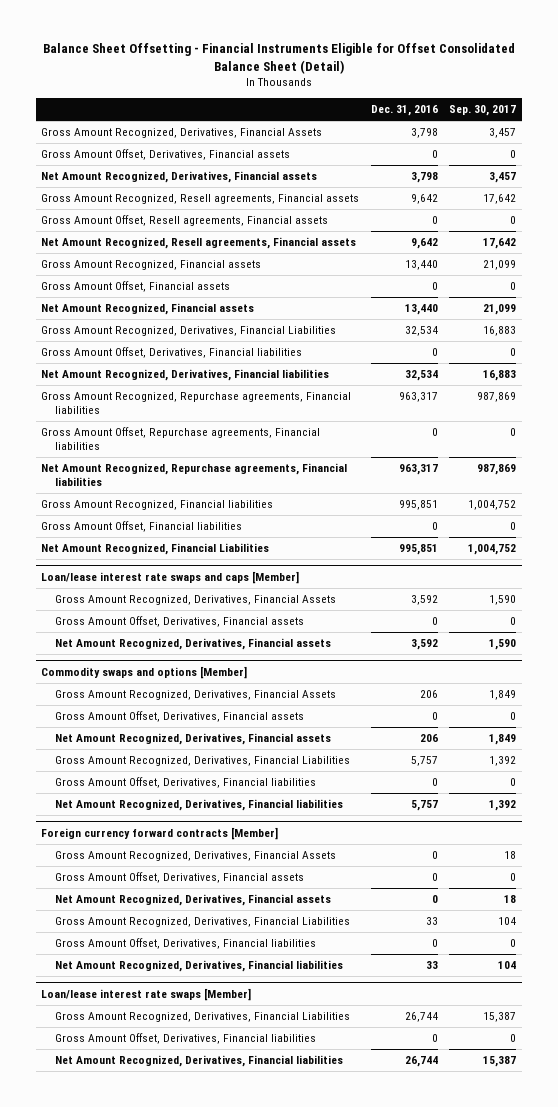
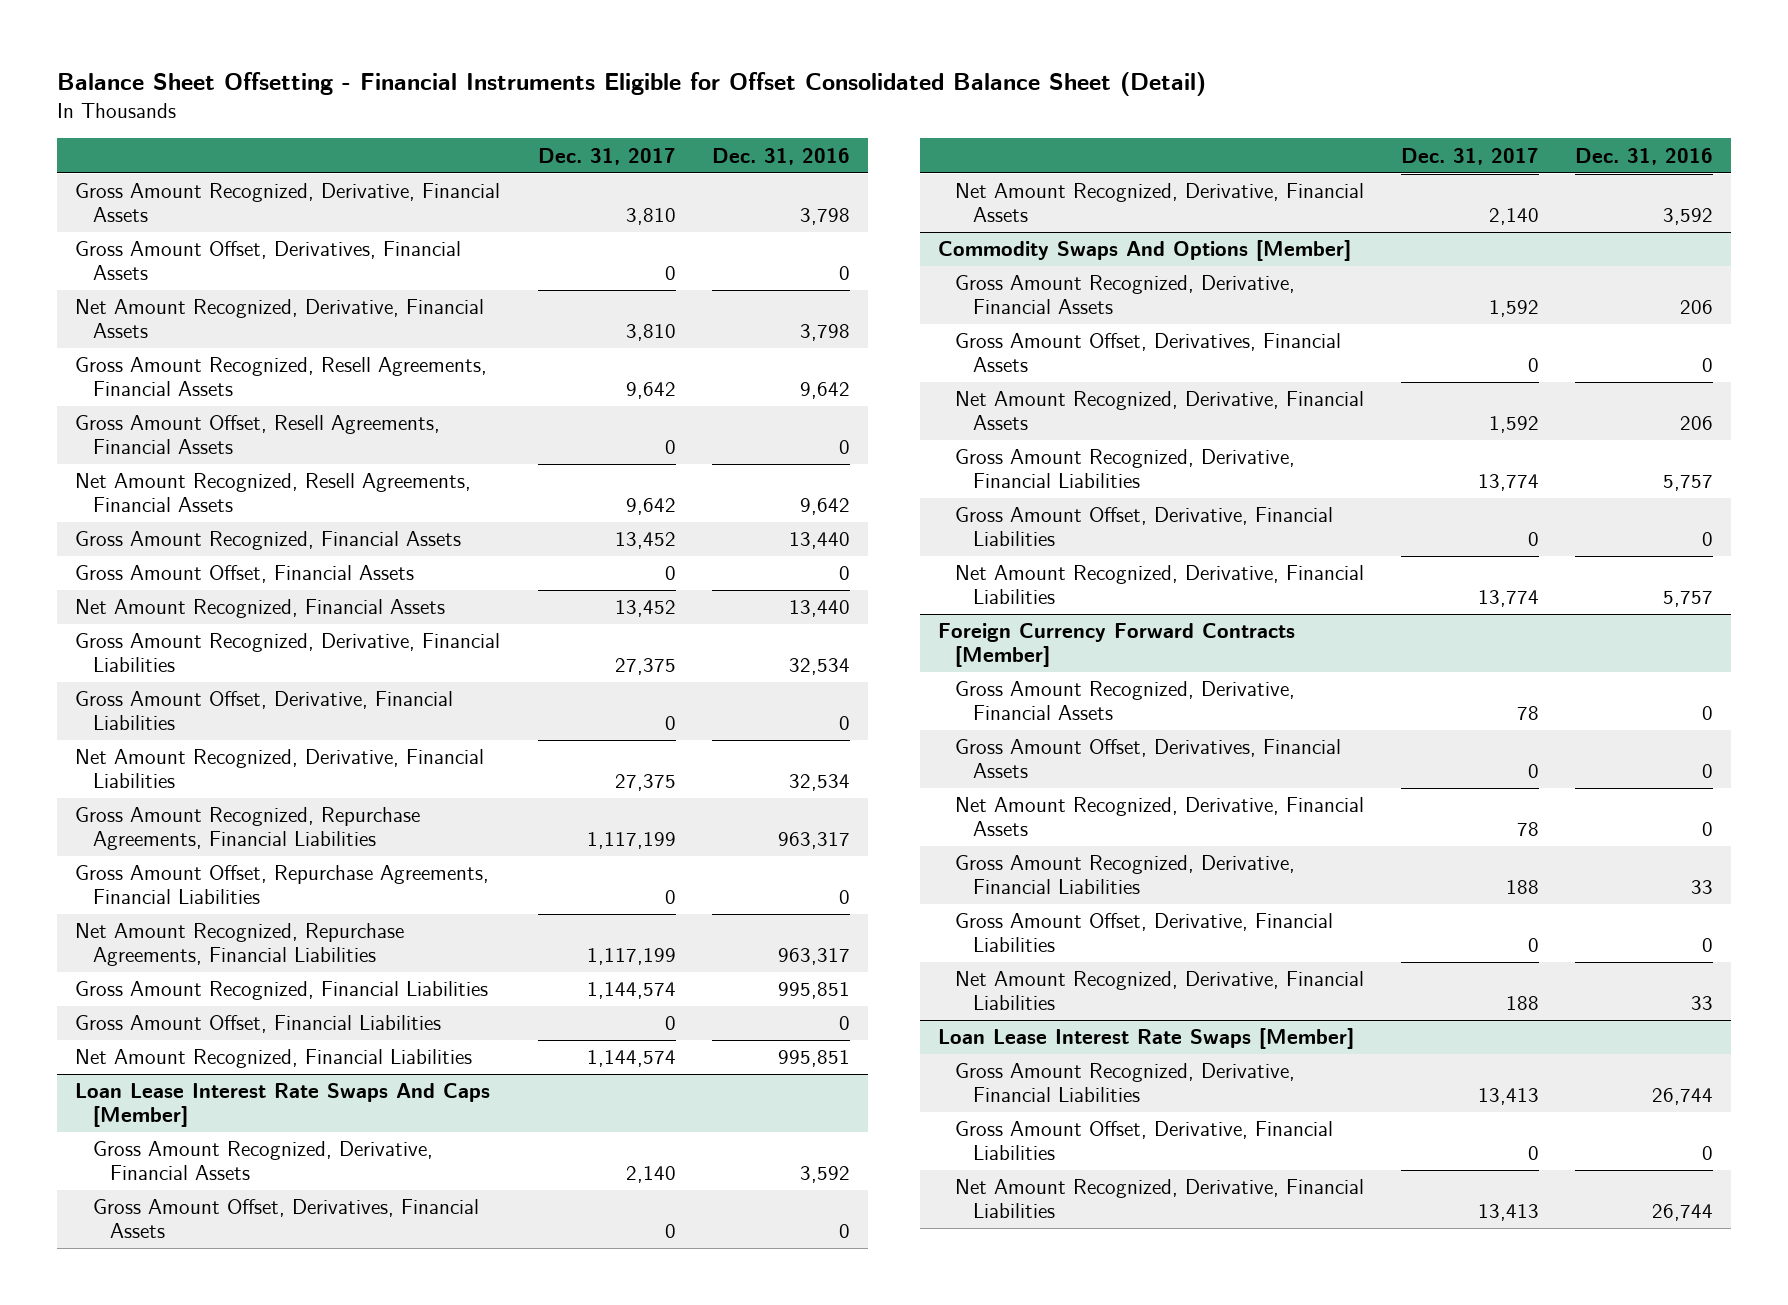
[449,104,517,116] Sep. 30, 2017 -> none
none -> [537,147,676,165] Dec. 31, 2017
[41,128,323,139] Gross Amount Recognized, Derivatives, Financial Assets -> [75,183,501,223] Gross Amount Recognized, Derivative, Financial Assets
[41,149,291,161] Gross Amount Offset, Derivatives, Financial assets -> [75,241,462,281] Gross Amount Offset, Derivatives, Financial Assets
[41,171,318,184] Net Amount Recognized, Derivatives, Financial assets -> [75,299,485,339] Net Amount Recognized, Derivative, Financial Assets
[41,194,360,205] Gross Amount Recognized, Resell agreements, Financial assets -> [75,357,488,397] Gross Amount Recognized, Resell Agreements, Financial Assets
[41,215,329,227] Gross Amount Offset, Resell agreements, Financial assets -> [75,415,441,455] Gross Amount Offset, Resell Agreements, Financial Assets
[41,237,357,250] Net Amount Recognized, Resell agreements, Financial assets -> [75,473,472,513] Net Amount Recognized, Resell Agreements, Financial Assets
[41,260,262,271] Gross Amount Recognized, Financial assets -> [75,531,462,551] Gross Amount Recognized, Financial Assets
[41,281,231,293] Gross Amount Offset, Financial assets -> [75,565,415,584] Gross Amount Offset, Financial Assets
[41,303,255,316] Net Amount Recognized, Financial assets -> [75,599,446,619] Net Amount Recognized, Financial Assets
[41,326,337,337] Gross Amount Recognized, Derivatives, Financial Liabilities -> [75,633,501,673] Gross Amount Recognized, Derivative, Financial Liabilities
[41,347,303,359] Gross Amount Offset, Derivatives, Financial liabilities -> [75,691,454,731] Gross Amount Offset, Derivative, Financial Liabilities
[41,369,330,382] Net Amount Recognized, Derivatives, Financial liabilities -> [75,749,485,789] Net Amount Recognized, Derivative, Financial Liabilities
[41,392,352,414] Gross Amount Recognized, Repurchase agreements, Financial liabilities -> [75,807,421,851] Gross Amount Recognized, Repurchase Agreements, Financial Liabilities
[41,427,321,450] Gross Amount Offset, Repurchase agreements, Financial liabilities -> [75,865,490,905] Gross Amount Offset, Repurchase Agreements, Financial Liabilities
[41,463,348,486] Net Amount Recognized, Repurchase agreements, Financial liabilities -> [75,923,405,967] Net Amount Recognized, Repurchase Agreements, Financial Liabilities
[41,500,274,511] Gross Amount Recognized, Financial liabilities -> [75,981,489,1001] Gross Amount Recognized, Financial Liabilities
[41,521,243,533] Gross Amount Offset, Financial liabilities -> [75,1015,442,1034] Gross Amount Offset, Financial Liabilities
[41,571,300,585] Loan/lease interest rate swaps and caps [Member] -> [75,1083,491,1128] Loan Lease Interest Rate Swaps And Caps [Member]
[55,595,337,606] Gross Amount Recognized, Derivatives, Financial Assets -> [92,1141,433,1181] Gross Amount Recognized, Derivative, Financial Assets
[55,616,305,628] Gross Amount Offset, Derivatives, Financial assets -> [92,1199,479,1239] Gross Amount Offset, Derivatives, Financial Assets
[55,638,332,651] Net Amount Recognized, Derivatives, Financial assets -> [955,183,1365,223] Net Amount Recognized, Derivative, Financial Assets
[41,666,248,680] Commodity swaps and options [Member] -> [938,240,1352,262] Commodity Swaps And Options [Member]
[55,690,337,701] Gross Amount Recognized, Derivatives, Financial Assets -> [955,275,1296,315] Gross Amount Recognized, Derivative, Financial Assets
[55,711,305,723] Gross Amount Offset, Derivatives, Financial assets -> [955,333,1342,373] Gross Amount Offset, Derivatives, Financial Assets
[55,733,332,746] Net Amount Recognized, Derivatives, Financial assets -> [955,391,1365,431] Net Amount Recognized, Derivative, Financial Assets
[55,756,351,767] Gross Amount Recognized, Derivatives, Financial Liabilities -> [955,449,1296,489] Gross Amount Recognized, Derivative, Financial Liabilities
[55,777,317,789] Gross Amount Offset, Derivatives, Financial liabilities -> [955,507,1334,547] Gross Amount Offset, Derivative, Financial Liabilities
[55,799,344,812] Net Amount Recognized, Derivatives, Financial liabilities -> [955,565,1365,605] Net Amount Recognized, Derivative, Financial Liabilities
[41,827,279,841] Foreign currency forward contracts [Member] -> [938,623,1296,668] Foreign Currency Forward Contracts [Member]
[55,851,337,862] Gross Amount Recognized, Derivatives, Financial Assets -> [955,681,1296,721] Gross Amount Recognized, Derivative, Financial Assets
[55,872,305,884] Gross Amount Offset, Derivatives, Financial assets -> [955,739,1342,779] Gross Amount Offset, Derivatives, Financial Assets
[55,894,332,907] Net Amount Recognized, Derivatives, Financial assets -> [955,797,1365,837] Net Amount Recognized, Derivative, Financial Assets
[55,917,351,928] Gross Amount Recognized, Derivatives, Financial Liabilities -> [955,855,1296,895] Gross Amount Recognized, Derivative, Financial Liabilities
[55,938,317,950] Gross Amount Offset, Derivatives, Financial liabilities -> [955,913,1334,953] Gross Amount Offset, Derivative, Financial Liabilities
[55,960,344,973] Net Amount Recognized, Derivatives, Financial liabilities -> [955,971,1365,1011] Net Amount Recognized, Derivative, Financial Liabilities
[41,988,252,1002] Loan/lease interest rate swaps [Member] -> [938,1028,1355,1050] Loan Lease Interest Rate Swaps [Member]
[55,1012,351,1023] Gross Amount Recognized, Derivatives, Financial Liabilities -> [955,1063,1296,1103] Gross Amount Recognized, Derivative, Financial Liabilities
[55,1033,317,1045] Gross Amount Offset, Derivatives, Financial liabilities -> [955,1121,1334,1161] Gross Amount Offset, Derivative, Financial Liabilities
[55,1055,344,1068] Net Amount Recognized, Derivatives, Financial liabilities -> [955,1179,1365,1219] Net Amount Recognized, Derivative, Financial Liabilities

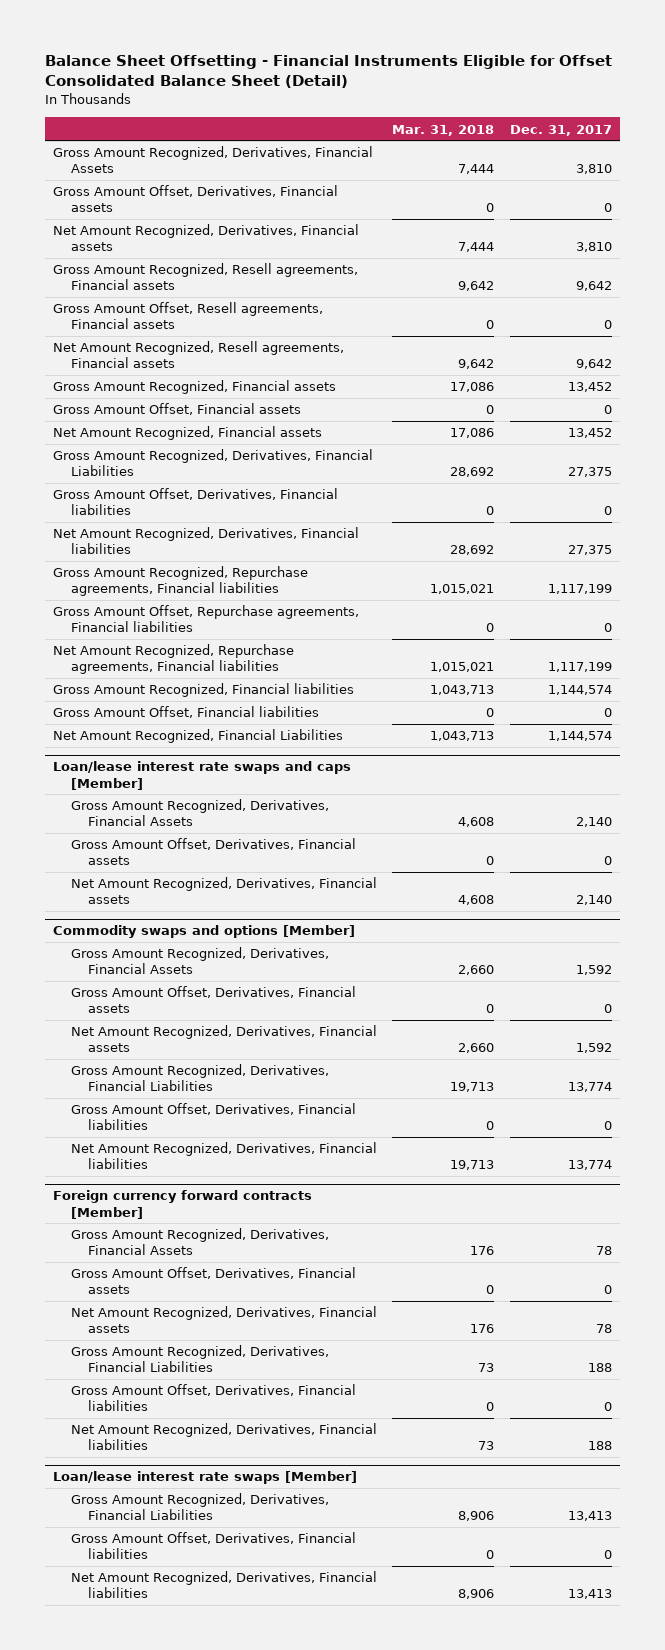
[711,147,850,165] Dec. 31, 2016 -> none
none -> [392,124,495,136] Mar. 31, 2018
[75,183,501,223] Gross Amount Recognized, Derivative, Financial Assets -> [53,146,374,174] Gross Amount Recognized, Derivatives, Financial Assets
[75,241,462,281] Gross Amount Offset, Derivatives, Financial Assets -> [53,185,339,213] Gross Amount Offset, Derivatives, Financial assets
[75,299,485,339] Net Amount Recognized, Derivative, Financial Assets -> [53,224,360,252] Net Amount Recognized, Derivatives, Financial assets
[75,357,488,397] Gross Amount Recognized, Resell Agreements, Financial Assets -> [53,263,359,291] Gross Amount Recognized, Resell agreements, Financial assets
[75,415,441,455] Gross Amount Offset, Resell Agreements, Financial Assets -> [53,302,324,330] Gross Amount Offset, Resell agreements, Financial assets
[75,473,472,513] Net Amount Recognized, Resell Agreements, Financial Assets -> [53,341,345,369] Net Amount Recognized, Resell agreements, Financial assets
[75,531,462,551] Gross Amount Recognized, Financial Assets -> [53,380,337,395] Gross Amount Recognized, Financial assets
[75,565,415,584] Gross Amount Offset, Financial Assets -> [53,403,302,416] Gross Amount Offset, Financial assets
[75,599,446,619] Net Amount Recognized, Financial Assets -> [53,426,323,441] Net Amount Recognized, Financial assets
[75,633,501,673] Gross Amount Recognized, Derivative, Financial Liabilities -> [53,449,374,477] Gross Amount Recognized, Derivatives, Financial Liabilities
[75,691,454,731] Gross Amount Offset, Derivative, Financial Liabilities -> [53,488,339,516] Gross Amount Offset, Derivatives, Financial liabilities
[75,749,485,789] Net Amount Recognized, Derivative, Financial Liabilities -> [53,527,360,555] Net Amount Recognized, Derivatives, Financial liabilities
[75,807,421,851] Gross Amount Recognized, Repurchase Agreements, Financial Liabilities -> [53,566,309,597] Gross Amount Recognized, Repurchase agreements, Financial liabilities
[75,865,490,905] Gross Amount Offset, Repurchase Agreements, Financial Liabilities -> [53,605,360,633] Gross Amount Offset, Repurchase agreements, Financial liabilities
[75,923,405,967] Net Amount Recognized, Repurchase Agreements, Financial Liabilities -> [53,644,295,675] Net Amount Recognized, Repurchase agreements, Financial liabilities
[75,981,489,1001] Gross Amount Recognized, Financial Liabilities -> [53,683,355,698] Gross Amount Recognized, Financial liabilities
[75,1015,442,1034] Gross Amount Offset, Financial Liabilities -> [53,706,320,719] Gross Amount Offset, Financial liabilities
[75,1083,491,1128] Loan Lease Interest Rate Swaps And Caps [Member] -> [53,761,352,790] Loan/lease interest rate swaps and caps [Member]
[92,1141,433,1181] Gross Amount Recognized, Derivative, Financial Assets -> [70,799,329,827] Gross Amount Recognized, Derivatives, Financial Assets
[92,1199,479,1239] Gross Amount Offset, Derivatives, Financial Assets -> [70,838,356,866] Gross Amount Offset, Derivatives, Financial assets
[955,183,1365,223] Net Amount Recognized, Derivative, Financial Assets -> [70,877,377,905] Net Amount Recognized, Derivatives, Financial assets
[938,240,1352,262] Commodity Swaps And Options [Member] -> [53,925,356,939] Commodity swaps and options [Member]
[955,275,1296,315] Gross Amount Recognized, Derivative, Financial Assets -> [70,947,329,975] Gross Amount Recognized, Derivatives, Financial Assets
[955,333,1342,373] Gross Amount Offset, Derivatives, Financial Assets -> [70,986,356,1014] Gross Amount Offset, Derivatives, Financial assets
[955,391,1365,431] Net Amount Recognized, Derivative, Financial Assets -> [70,1025,377,1053] Net Amount Recognized, Derivatives, Financial assets
[955,449,1296,489] Gross Amount Recognized, Derivative, Financial Liabilities -> [70,1064,329,1092] Gross Amount Recognized, Derivatives, Financial Liabilities
[955,507,1334,547] Gross Amount Offset, Derivative, Financial Liabilities -> [70,1103,356,1131] Gross Amount Offset, Derivatives, Financial liabilities
[955,565,1365,605] Net Amount Recognized, Derivative, Financial Liabilities -> [70,1142,377,1170] Net Amount Recognized, Derivatives, Financial liabilities
[938,623,1296,668] Foreign Currency Forward Contracts [Member] -> [53,1190,313,1219] Foreign currency forward contracts [Member]
[955,681,1296,721] Gross Amount Recognized, Derivative, Financial Assets -> [70,1228,329,1256] Gross Amount Recognized, Derivatives, Financial Assets
[955,739,1342,779] Gross Amount Offset, Derivatives, Financial Assets -> [70,1267,356,1295] Gross Amount Offset, Derivatives, Financial assets
[955,797,1365,837] Net Amount Recognized, Derivative, Financial Assets -> [70,1306,377,1334] Net Amount Recognized, Derivatives, Financial assets
[955,855,1296,895] Gross Amount Recognized, Derivative, Financial Liabilities -> [70,1345,329,1373] Gross Amount Recognized, Derivatives, Financial Liabilities
[955,913,1334,953] Gross Amount Offset, Derivative, Financial Liabilities -> [70,1384,356,1412] Gross Amount Offset, Derivatives, Financial liabilities
[955,971,1365,1011] Net Amount Recognized, Derivative, Financial Liabilities -> [70,1423,377,1451] Net Amount Recognized, Derivatives, Financial liabilities
[938,1028,1355,1050] Loan Lease Interest Rate Swaps [Member] -> [53,1471,358,1485] Loan/lease interest rate swaps [Member]
[955,1063,1296,1103] Gross Amount Recognized, Derivative, Financial Liabilities -> [70,1493,329,1521] Gross Amount Recognized, Derivatives, Financial Liabilities
[955,1121,1334,1161] Gross Amount Offset, Derivative, Financial Liabilities -> [70,1532,356,1560] Gross Amount Offset, Derivatives, Financial liabilities
[955,1179,1365,1219] Net Amount Recognized, Derivative, Financial Liabilities -> [70,1571,377,1599] Net Amount Recognized, Derivatives, Financial liabilities

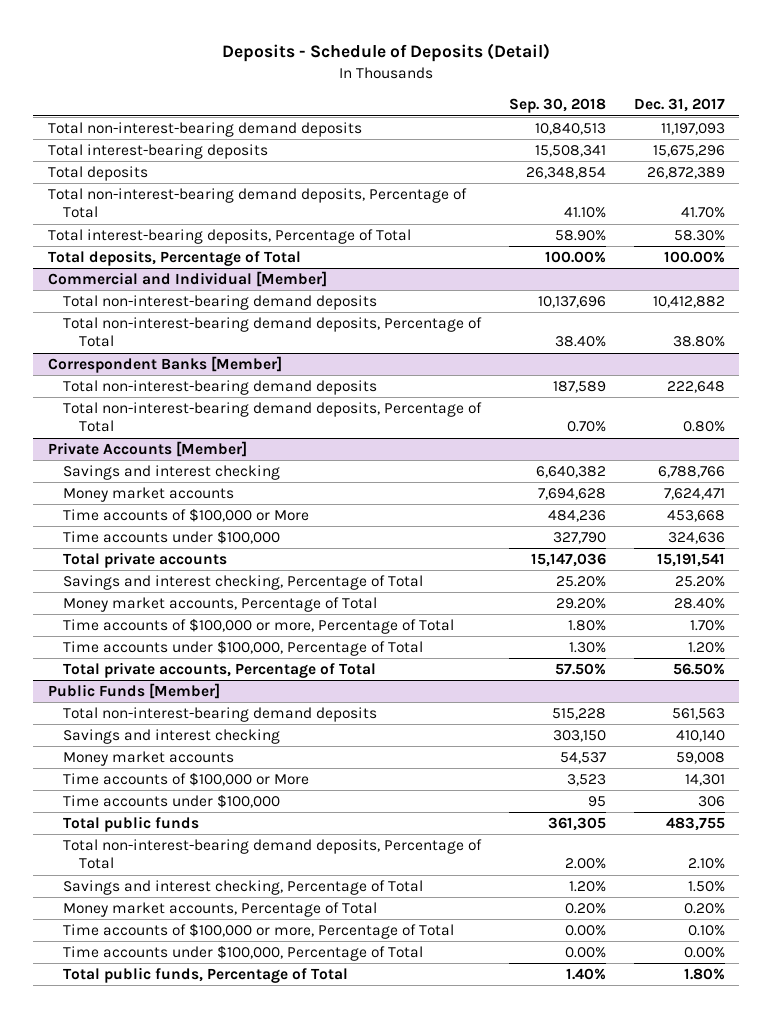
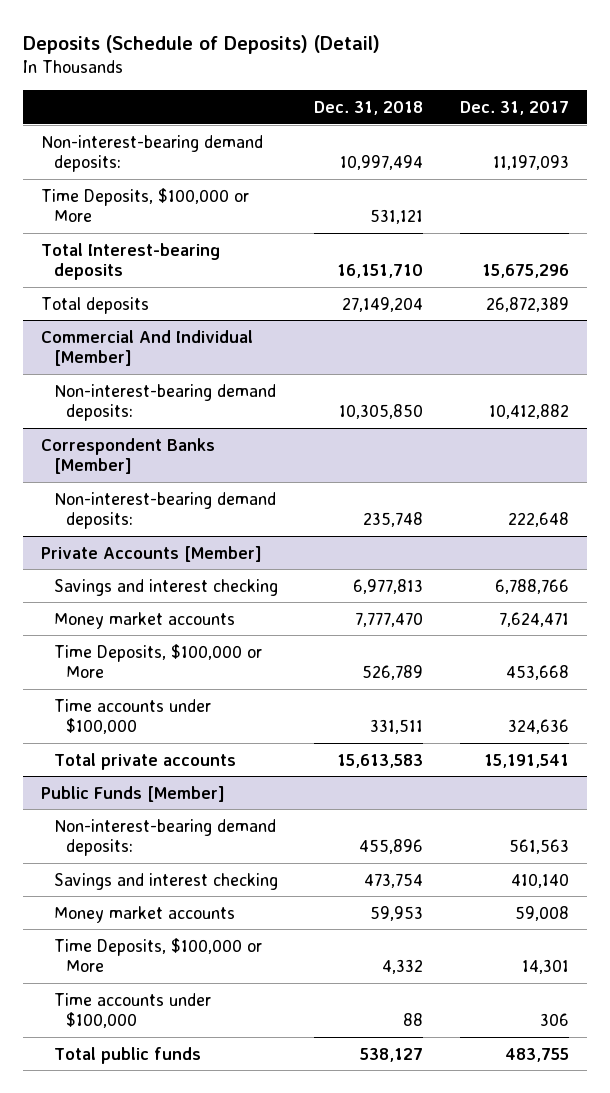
[222,43,551,63] Deposits - Schedule of Deposits (Detail) -> [22,34,380,54] Deposits (Schedule of Deposits) (Detail)
[509,98,607,114] Sep. 30, 2018 -> none
none -> [314,101,424,116] Dec. 31, 2018
[47,121,362,137] Total non-interest-bearing demand deposits -> [40,134,263,173] Non-interest-bearing demand deposits:
none -> [40,187,249,223] Time Deposits, $100,000 or More
[47,143,268,159] Total interest-bearing deposits -> [40,242,220,281] Total Interest-bearing deposits
[47,187,467,219] Total non-interest-bearing demand deposits, Percentage of Total -> none
[47,228,411,244] Total interest-bearing deposits, Percentage of Total -> none
[47,249,301,266] Total deposits, Percentage of Total -> none
[63,316,483,348] Total non-interest-bearing demand deposits, Percentage of Total -> none
[47,270,327,287] Commercial and Individual [Member] -> [40,329,253,367] Commercial And Individual [Member]
[63,294,378,310] Total non-interest-bearing demand deposits -> [53,383,276,422] Non-interest-bearing demand deposits:
[63,401,483,433] Total non-interest-bearing demand deposits, Percentage of Total -> none
[63,379,378,395] Total non-interest-bearing demand deposits -> [53,491,276,530] Non-interest-bearing demand deposits:
[63,507,310,522] Time accounts of $100,000 or More -> [53,643,262,679] Time Deposits, $100,000 or More
[63,574,424,590] Savings and interest checking, Percentage of Total -> none
[63,596,378,612] Money market accounts, Percentage of Total -> none
[63,617,455,634] Time accounts of $100,000 or more, Percentage of Total -> none
[63,639,424,656] Time accounts under $100,000, Percentage of Total -> none
[63,661,377,678] Total private accounts, Percentage of Total -> none
[63,706,378,722] Total non-interest-bearing demand deposits -> [53,818,276,857] Non-interest-bearing demand deposits:
[63,771,310,786] Time accounts of $100,000 or More -> [53,937,262,973] Time Deposits, $100,000 or More
[63,838,483,870] Total non-interest-bearing demand deposits, Percentage of Total -> none
[63,879,424,895] Savings and interest checking, Percentage of Total -> none
[63,901,378,917] Money market accounts, Percentage of Total -> none
[63,922,455,939] Time accounts of $100,000 or more, Percentage of Total -> none
[63,944,424,961] Time accounts under $100,000, Percentage of Total -> none
[63,966,349,983] Total public funds, Percentage of Total -> none

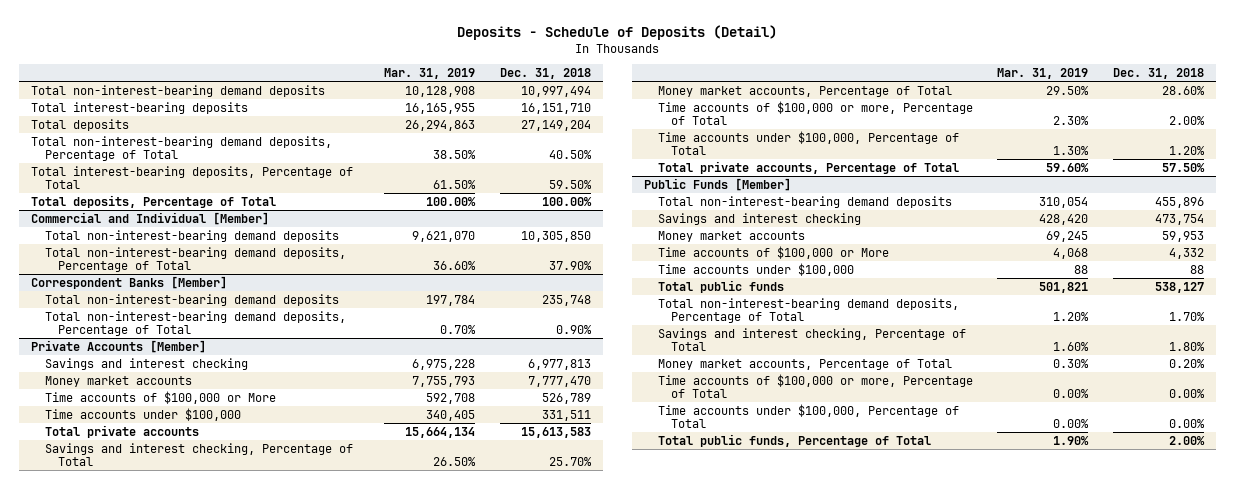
[22,34,380,54] Deposits (Schedule of Deposits) (Detail) -> [457,25,778,41] Deposits - Schedule of Deposits (Detail)
[459,101,569,116] Dec. 31, 2017 -> none
none -> [384,68,476,80] Mar. 31, 2019
[40,187,249,223] Time Deposits, $100,000 or More -> none
[40,134,263,173] Non-interest-bearing demand deposits: -> [31,84,326,97] Total non-interest-bearing demand deposits
[40,242,220,281] Total Interest-bearing deposits -> [31,101,249,114] Total interest-bearing deposits
none -> [31,135,333,162] Total non-interest-bearing demand deposits, Percentage of Total
none -> [31,165,354,190] Total interest-bearing deposits, Percentage of Total
none -> [31,194,277,208] Total deposits, Percentage of Total
[40,329,253,367] Commercial And Individual [Member] -> [31,211,270,225] Commercial and Individual [Member]
[53,383,276,422] Non-interest-bearing demand deposits: -> [44,229,339,242] Total non-interest-bearing demand deposits
none -> [44,246,346,273] Total non-interest-bearing demand deposits, Percentage of Total
[53,491,276,530] Non-interest-bearing demand deposits: -> [44,293,339,306] Total non-interest-bearing demand deposits
none -> [44,310,346,337] Total non-interest-bearing demand deposits, Percentage of Total
[53,643,262,679] Time Deposits, $100,000 or More -> [44,390,276,404] Time accounts of $100,000 or More
none -> [44,442,353,467] Savings and interest checking, Percentage of Total
none -> [657,85,952,97] Money market accounts, Percentage of Total
none -> [657,100,973,126] Time accounts of $100,000 or more, Percentage of Total
none -> [657,130,959,156] Time accounts under $100,000, Percentage of Total
none -> [657,160,959,174] Total private accounts, Percentage of Total
[53,818,276,857] Non-interest-bearing demand deposits: -> [657,195,952,208] Total non-interest-bearing demand deposits
[53,937,262,973] Time Deposits, $100,000 or More -> [657,245,889,259] Time accounts of $100,000 or More
none -> [657,297,959,324] Total non-interest-bearing demand deposits, Percentage of Total
none -> [657,327,966,352] Savings and interest checking, Percentage of Total
none -> [657,358,952,370] Money market accounts, Percentage of Total
none -> [657,373,973,399] Time accounts of $100,000 or more, Percentage of Total
none -> [657,403,959,429] Time accounts under $100,000, Percentage of Total
none -> [657,433,931,447] Total public funds, Percentage of Total

